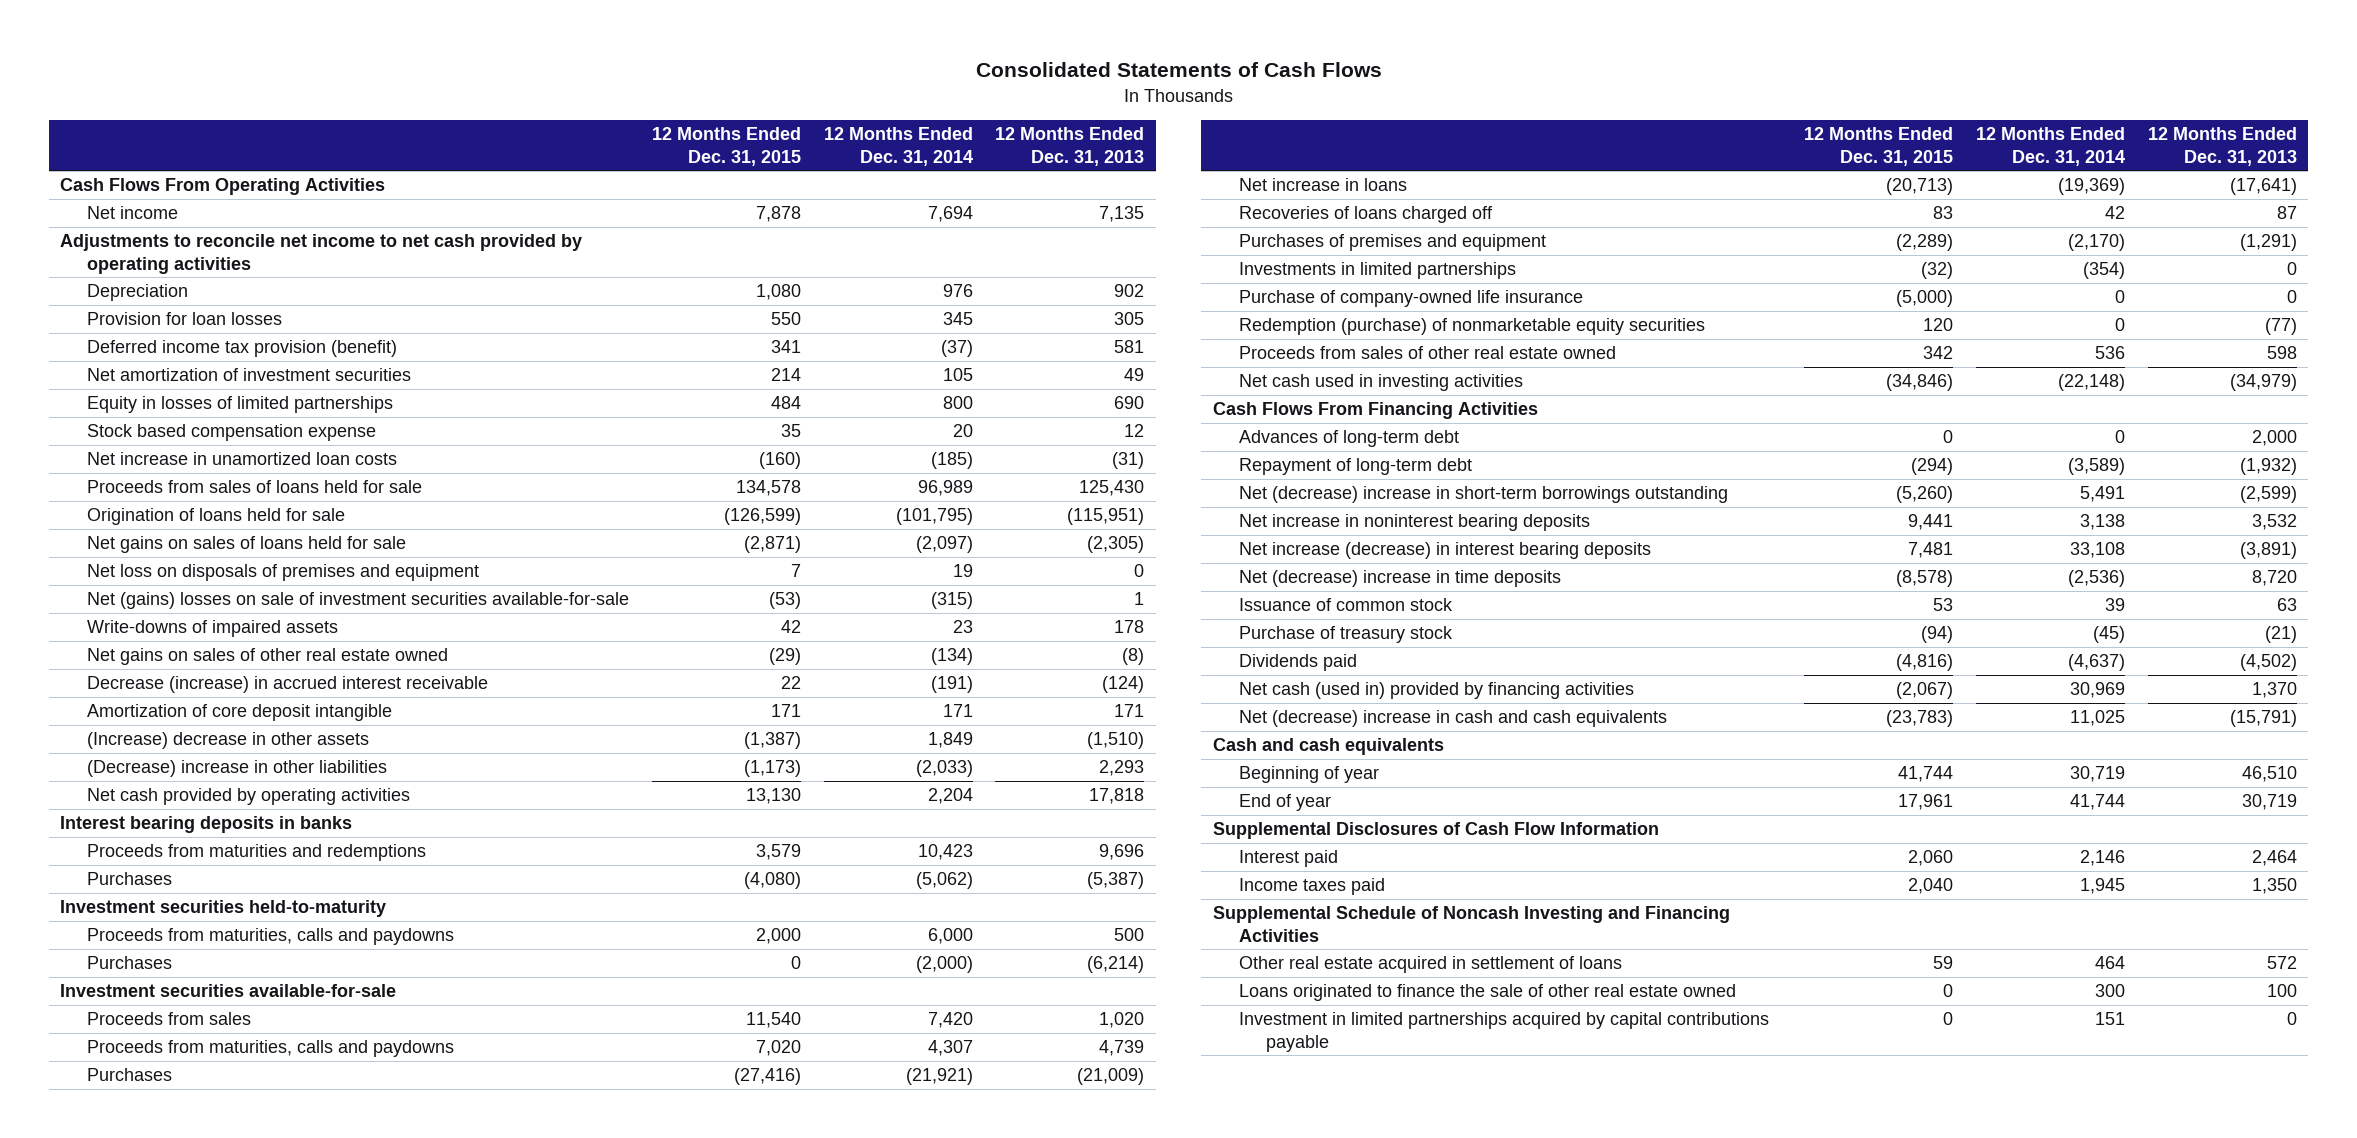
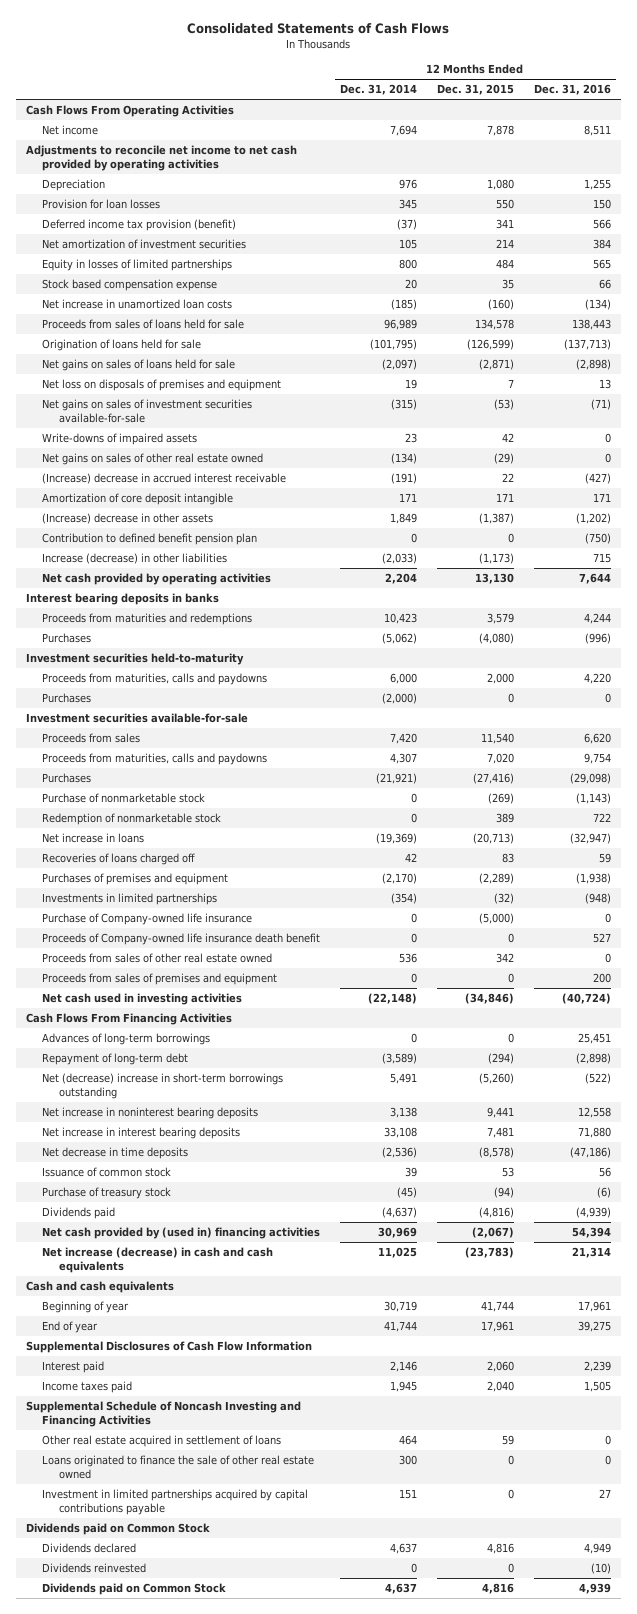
[995,127,1145,166] 12 Months Ended Dec. 31, 2013 -> none
none -> [533,84,611,96] Dec. 31, 2016
[87,592,630,610] Net (gains) losses on sale of investment securities available-for-sale -> [42,399,253,424] Net gains on sales of investment securities available-for-sale
[87,676,489,694] Decrease (increase) in accrued interest receivable -> [42,473,287,485] (Increase) decrease in accrued interest receivable
none -> [42,533,258,546] Contribution to defined benefit pension plan
[87,760,388,778] (Decrease) increase in other liabilities -> [42,553,228,565] Increase (decrease) in other liabilities
none -> [42,793,206,804] Purchase of nonmarketable stock
none -> [42,813,222,826] Redemption of nonmarketable stock
[1239,318,1706,336] Redemption (purchase) of nonmarketable equity securities -> none
[1239,290,1584,308] Purchase of company-owned life insurance -> [42,913,253,926] Purchase of Company-owned life insurance
none -> [42,933,321,946] Proceeds of Company-owned life insurance death benefit
none -> [42,973,278,986] Proceeds from sales of premises and equipment
[1239,430,1460,448] Advances of long-term debt -> [42,1033,211,1046] Advances of long-term borrowings
[1239,542,1652,560] Net increase (decrease) in interest bearing deposits -> [42,1127,241,1140] Net increase in interest bearing deposits
[1239,570,1562,588] Net (decrease) increase in time deposits -> [42,1147,189,1160] Net decrease in time deposits
[1239,682,1635,700] Net cash (used in) provided by financing activities -> [42,1227,321,1240] Net cash provided by (used in) financing activities
[1239,710,1668,728] Net (decrease) increase in cash and cash equivalents -> [42,1247,274,1274] Net increase (decrease) in cash and cash equivalents
none -> [25,1523,210,1536] Dividends paid on Common Stock
none -> [42,1543,137,1554] Dividends declared
none -> [42,1563,147,1574] Dividends reinvested
none -> [42,1583,227,1596] Dividends paid on Common Stock

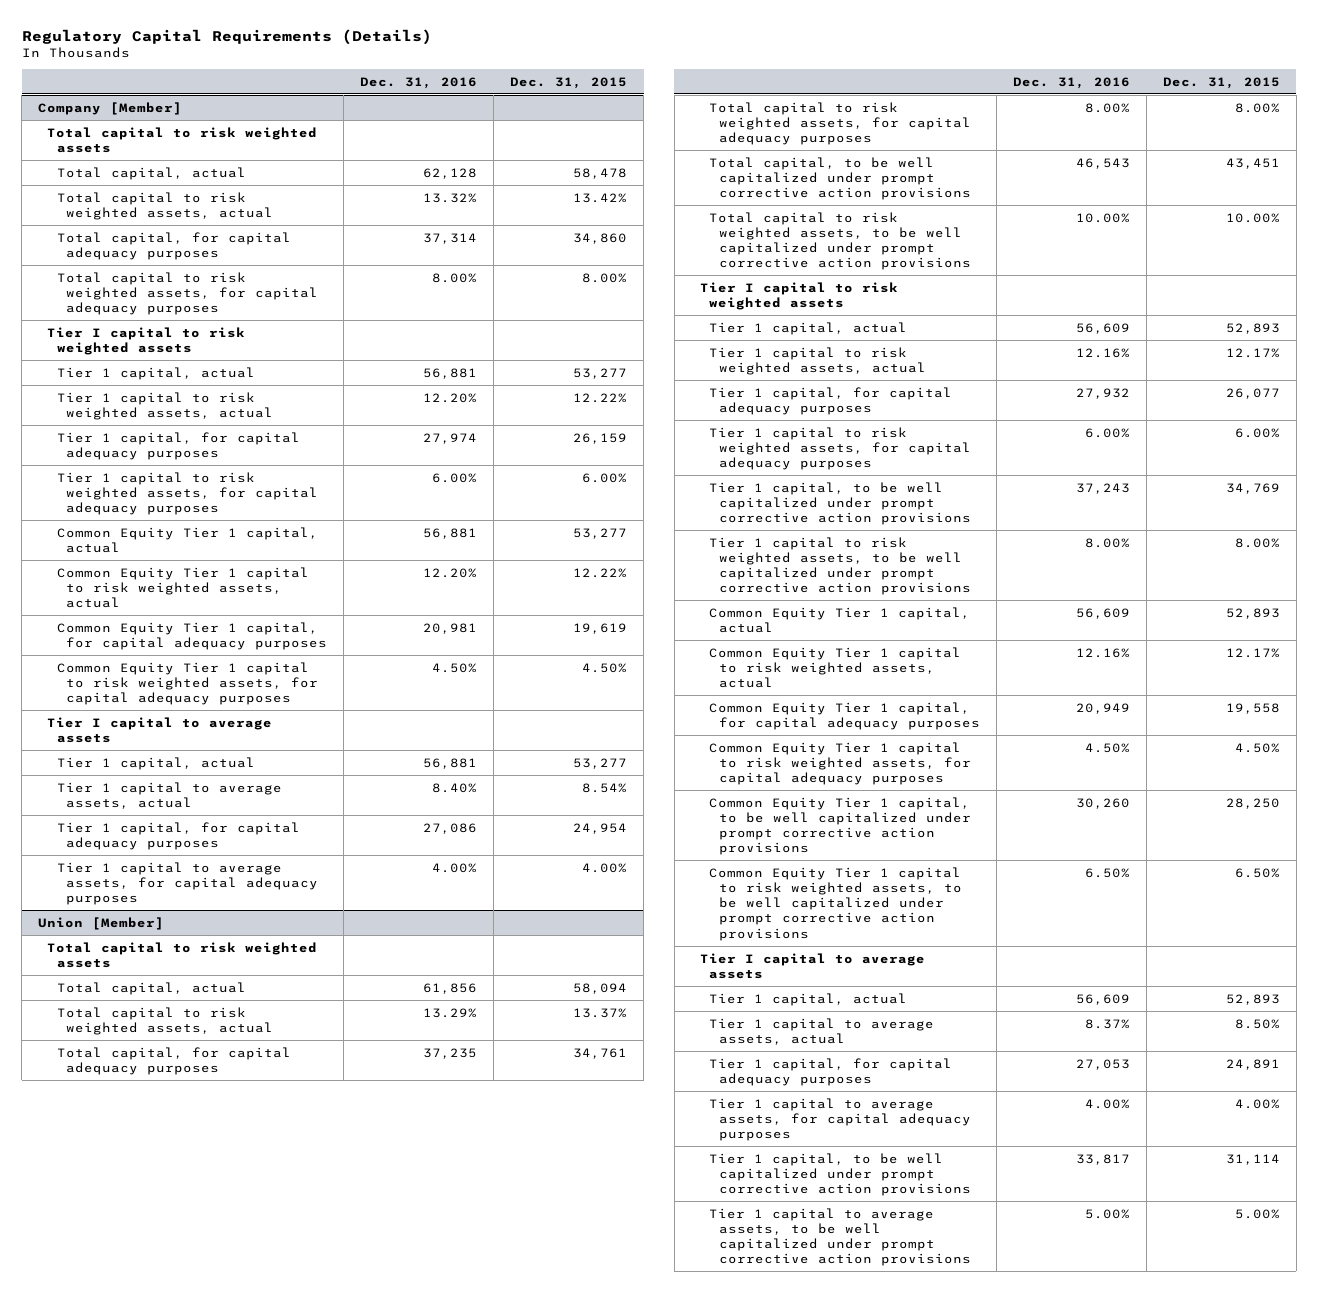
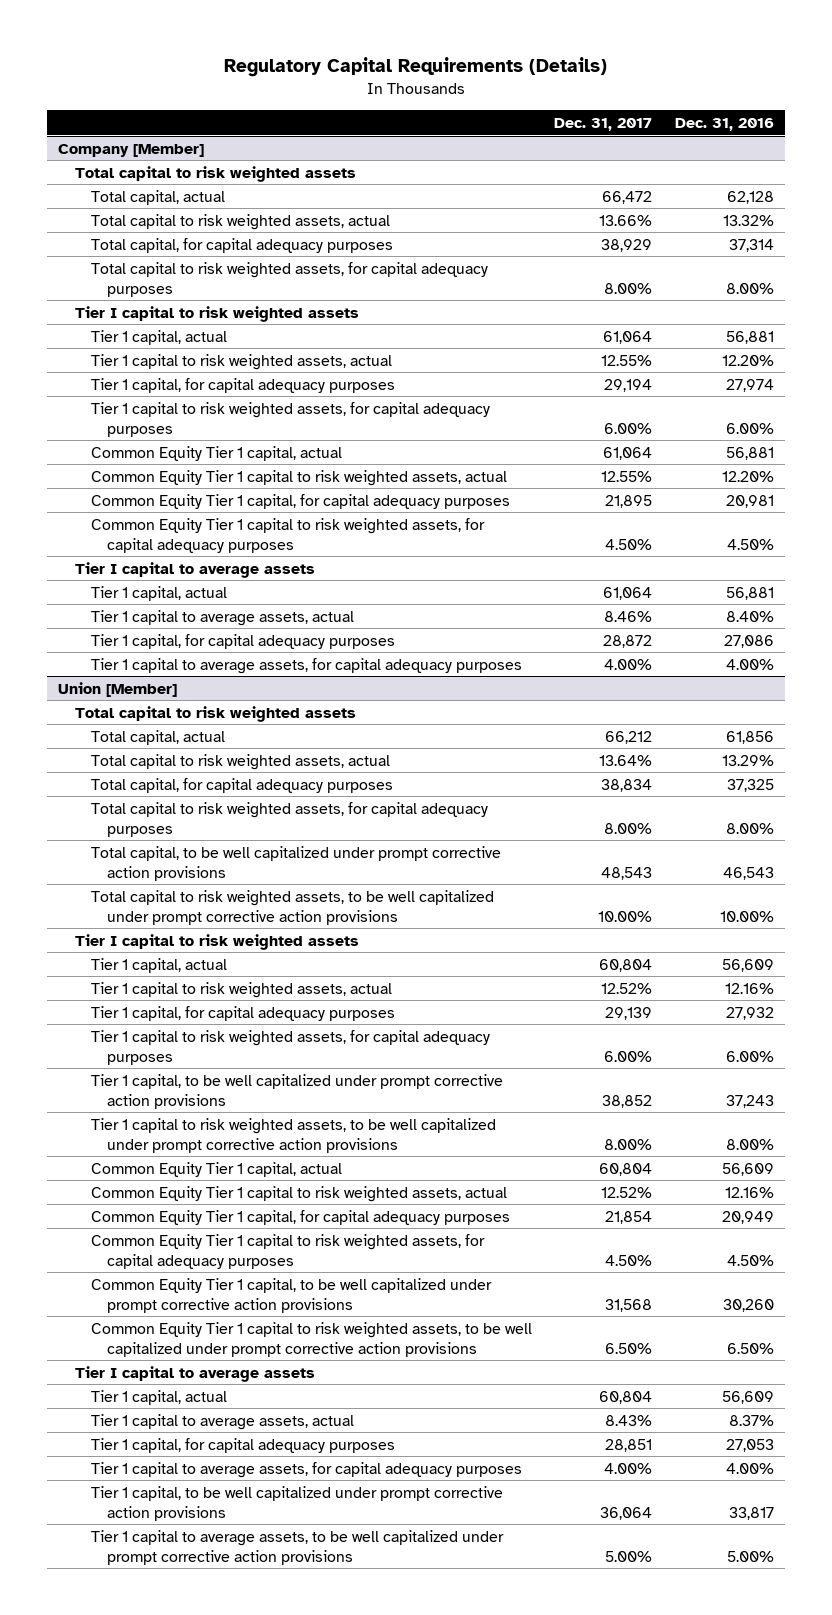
[510,76,628,89] Dec. 31, 2015 -> none
none -> [554,117,653,131] Dec. 31, 2017
[423,1047,478,1059] 37,235 -> [727,778,775,792] 37,325

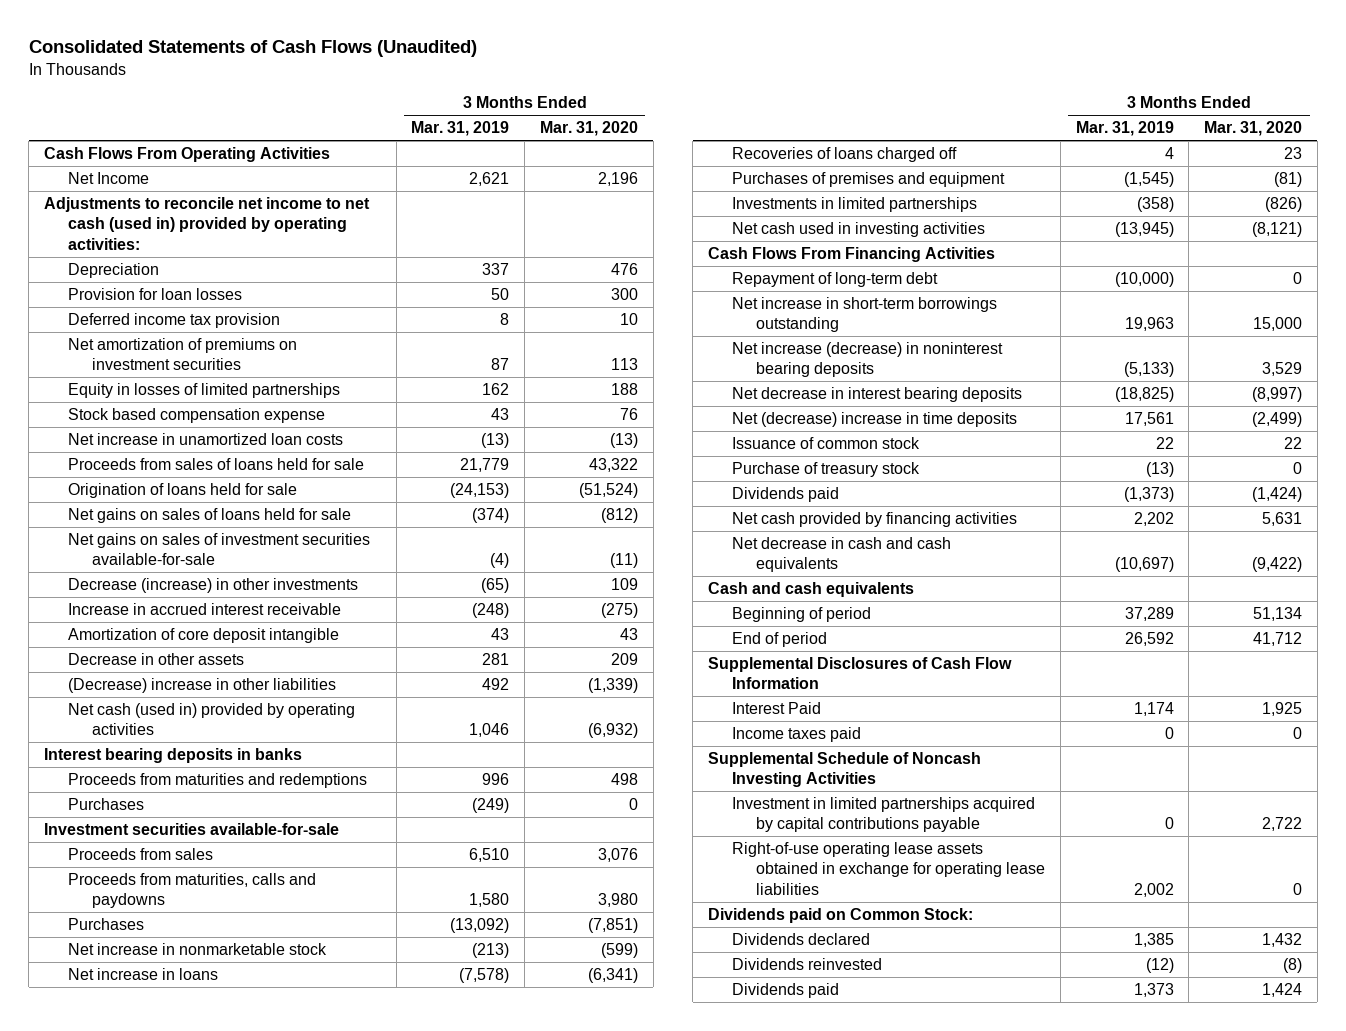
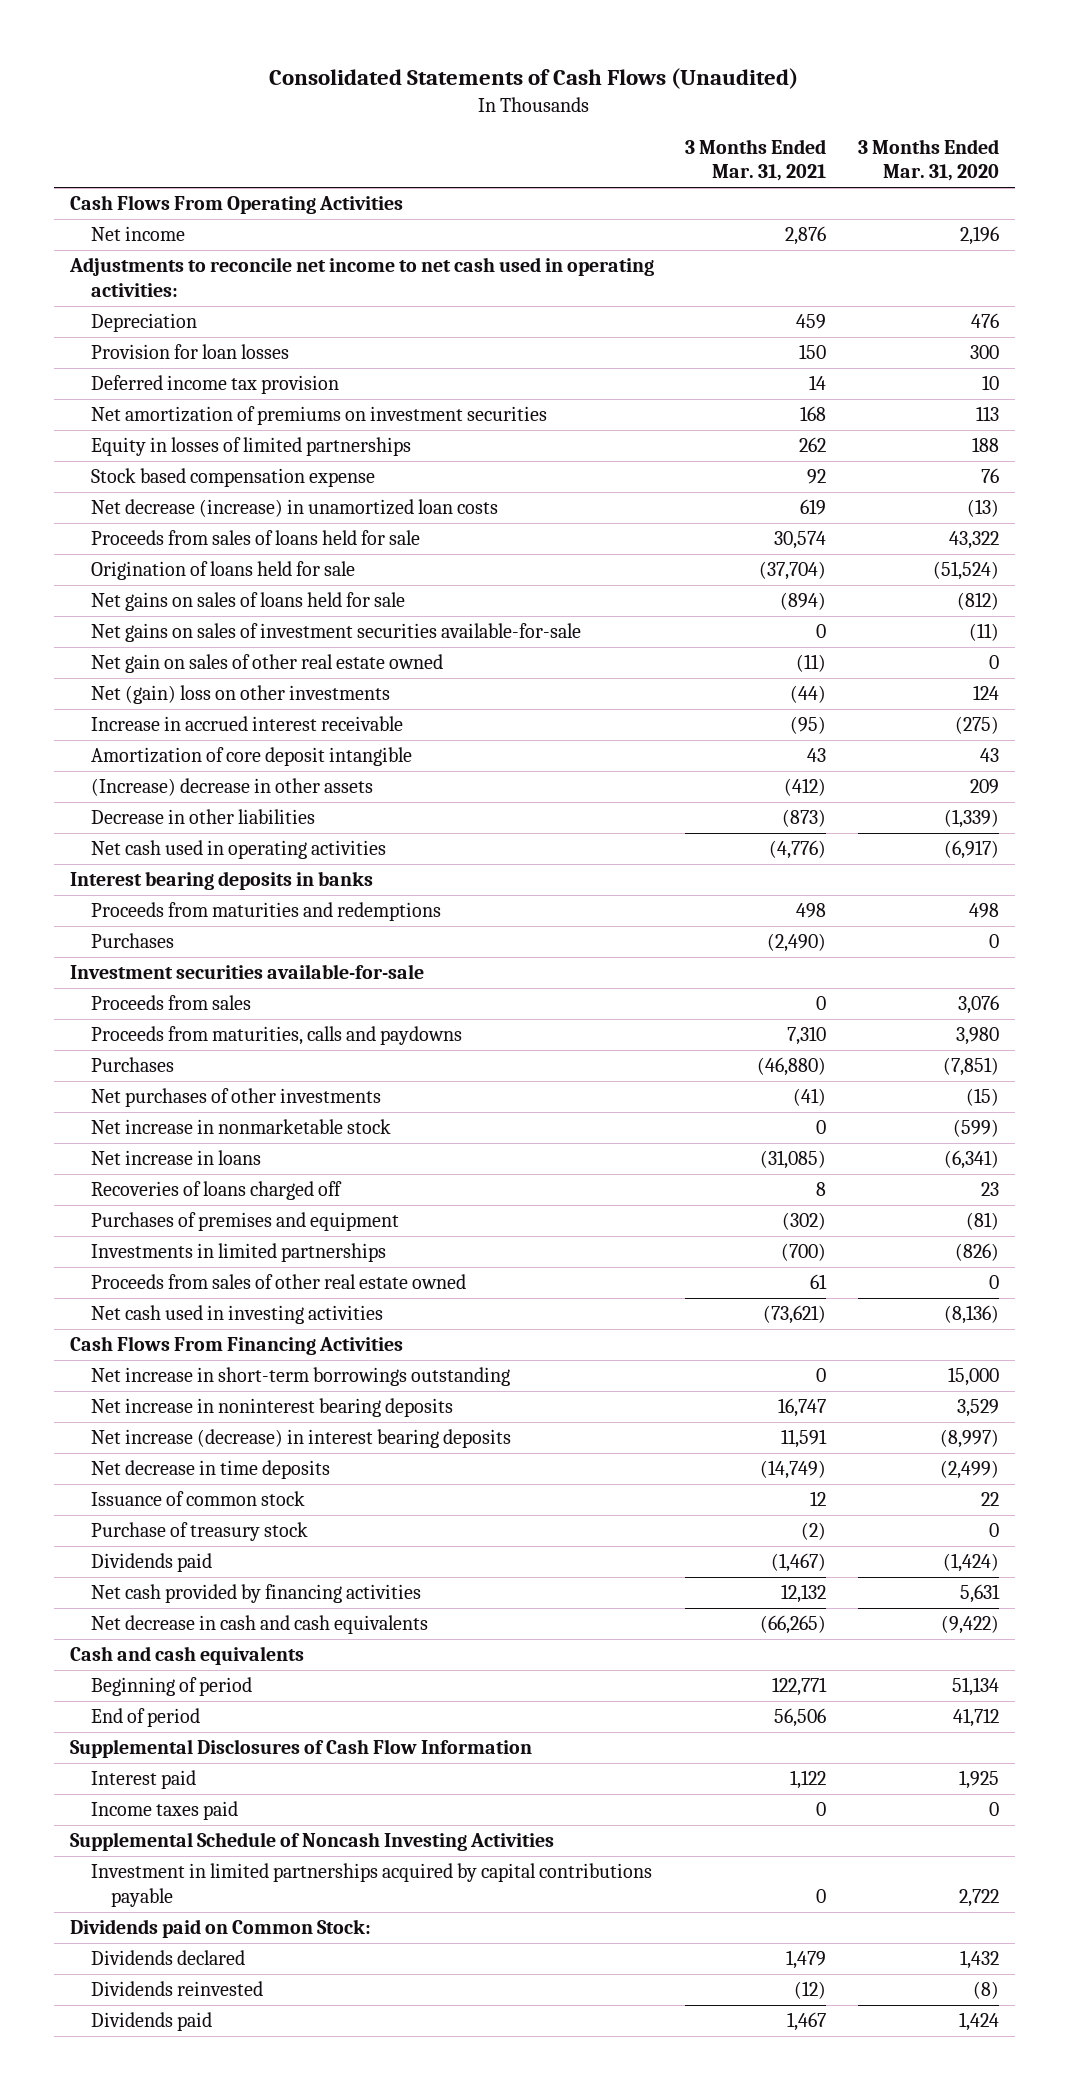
[411,121,510,137] Mar. 31, 2019 -> none
none -> [685,138,827,182] 3 Months Ended Mar. 31, 2021
[67,171,149,184] Net Income -> [90,226,185,242] Net income
[43,196,370,250] Adjustments to reconcile net income to net cash (used in) provided by operating activities: -> [68,257,654,297] Adjustments to reconcile net income to net cash used in operating activities:
[67,432,343,445] Net increase in unamortized loan costs -> [90,499,498,518] Net decrease (increase) in unamortized loan costs
none -> [90,654,443,674] Net gain on sales of other real estate owned
[67,577,358,593] Decrease (increase) in other investments -> [90,685,390,705] Net (gain) loss on other investments
[610,577,638,590] 109 -> [972,685,999,701] 124
[67,652,244,665] Decrease in other assets -> [90,778,373,797] (Increase) decrease in other assets
[67,677,336,693] (Decrease) increase in other liabilities -> [90,809,315,825] Decrease in other liabilities
[67,702,355,736] Net cash (used in) provided by operating activities -> [90,840,386,860] Net cash used in operating activities
[587,723,638,739] (6,932) -> [943,840,999,860] (6,917)
none -> [90,1088,381,1108] Net purchases of other investments
none -> [90,1274,466,1290] Proceeds from sales of other real estate owned
[1252,221,1303,237] (8,121) -> [943,1305,999,1325] (8,136)
[732,271,939,287] Repayment of long-term debt -> none
[732,341,1004,378] Net increase (decrease) in noninterest bearing deposits -> [90,1398,453,1418] Net increase in noninterest bearing deposits
[732,386,1023,402] Net decrease in interest bearing deposits -> [90,1429,511,1449] Net increase (decrease) in interest bearing deposits
[732,411,1018,427] Net (decrease) increase in time deposits -> [90,1460,330,1480] Net decrease in time deposits
[732,701,822,714] Interest Paid -> [90,1770,196,1790] Interest paid
[732,841,1046,895] Right-of-use operating lease assets obtained in exchange for operating lease liabilities -> none

